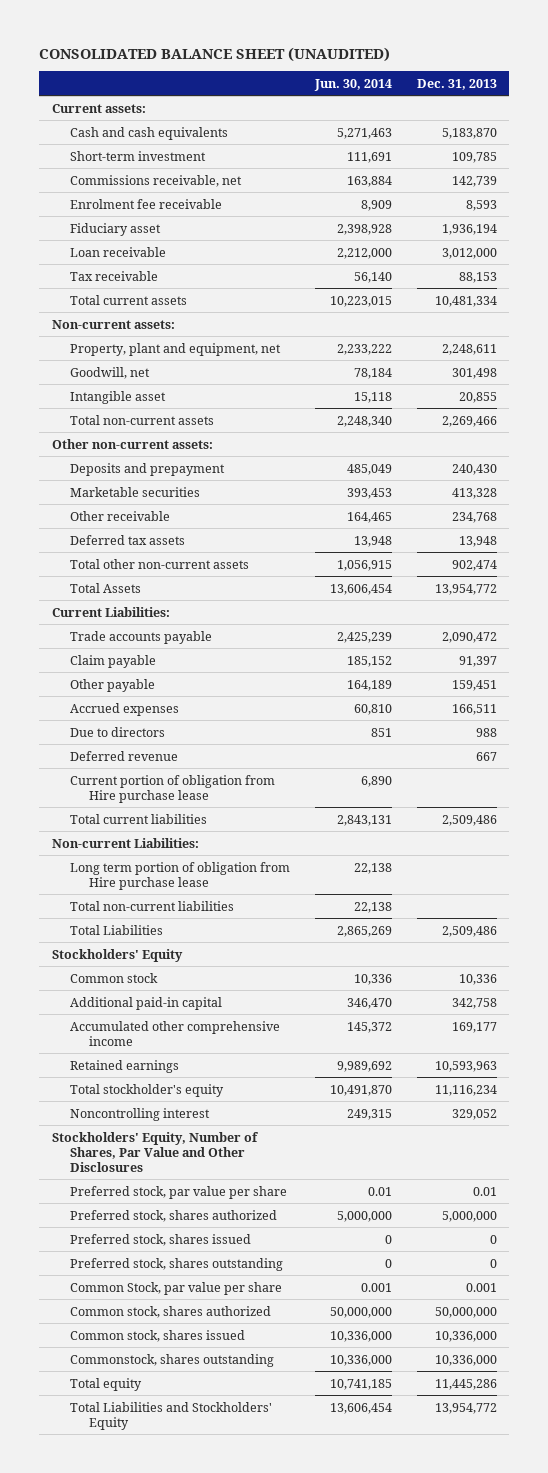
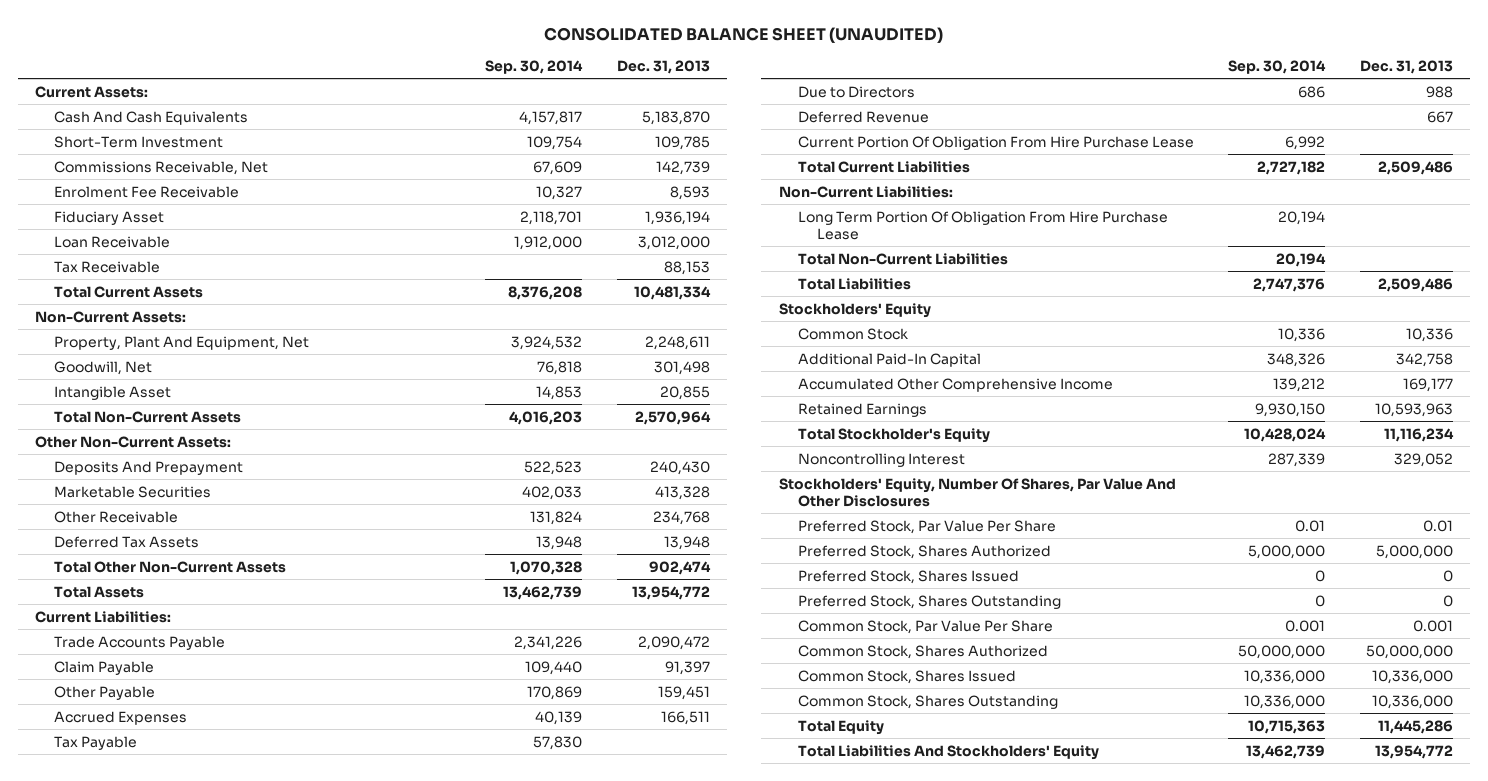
[314,78,393,91] Jun. 30, 2014 -> none
none -> [485,59,584,74] Sep. 30, 2014
[51,103,146,113] Current assets: -> [35,85,149,98] Current Assets:
[70,126,229,140] Cash and cash equivalents -> [54,110,249,125] Cash And Cash Equivalents
[70,150,207,161] Short-term investment -> [54,135,224,148] Short-Term Investment
[70,174,243,187] Commissions receivable, net -> [54,160,269,175] Commissions Receivable, Net
[70,198,223,209] Enrolment fee receivable -> [54,185,240,198] Enrolment Fee Receivable
[70,222,162,236] Fiduciary asset -> [54,210,165,225] Fiduciary Asset
[70,246,167,257] Loan receivable -> [54,235,171,248] Loan Receivable
[70,270,159,281] Tax receivable -> [54,260,161,273] Tax Receivable
[70,294,188,305] Total current assets -> [54,285,204,298] Total Current Assets
[51,319,175,329] Non-current assets: -> [35,310,187,323] Non-Current Assets:
[70,342,282,356] Property, plant and equipment, net -> [54,335,310,350] Property, Plant And Equipment, Net
[70,366,151,379] Goodwill, net -> [54,360,153,375] Goodwill, Net
[70,390,167,404] Intangible asset -> [54,385,172,400] Intangible Asset
[70,414,215,425] Total non-current assets -> [54,410,242,423] Total Non-Current Assets
[441,415,497,427] 2,269,466 -> [634,410,711,425] 2,570,964
[51,438,213,449] Other non-current assets: -> [35,435,232,448] Other Non-Current Assets:
[70,462,226,476] Deposits and prepayment -> [54,460,244,475] Deposits And Prepayment
[70,486,201,497] Marketable securities -> [54,485,212,498] Marketable Securities
[70,510,171,521] Other receivable -> [54,510,179,523] Other Receivable
[70,534,186,545] Deferred tax assets -> [54,535,200,548] Deferred Tax Assets
[70,558,250,569] Total other non-current assets -> [54,560,287,573] Total Other Non-Current Assets
[70,630,213,644] Trade accounts payable -> [54,635,226,650] Trade Accounts Payable
[70,654,157,668] Claim payable -> [54,660,155,675] Claim Payable
[70,678,156,692] Other payable -> [54,685,156,700] Other Payable
[70,702,180,716] Accrued expenses -> [54,710,188,725] Accrued Expenses
none -> [54,735,138,750] Tax Payable
[70,726,166,737] Due to directors -> [797,85,915,98] Due to Directors
[70,750,179,761] Deferred revenue -> [797,110,929,123] Deferred Revenue
[70,774,276,803] Current portion of obligation from Hire purchase lease -> [797,135,1194,150] Current Portion Of Obligation From Hire Purchase Lease
[70,813,208,824] Total current liabilities -> [797,160,970,173] Total Current Liabilities
[51,837,199,848] Non-current Liabilities: -> [778,185,953,198] Non-Current Liabilities:
[70,861,291,890] Long term portion of obligation from Hire purchase lease -> [797,210,1168,240] Long Term Portion Of Obligation From Hire Purchase Lease
[70,900,235,911] Total non-current liabilities -> [797,252,1008,265] Total Non-Current Liabilities
[70,972,159,983] Common stock -> [797,327,908,340] Common Stock
[70,996,223,1010] Additional paid-in capital -> [797,352,981,367] Additional Paid-In Capital
[70,1020,281,1046] Accumulated other comprehensive income -> [797,377,1113,392] Accumulated Other Comprehensive Income
[70,1059,180,1073] Retained earnings -> [797,402,927,417] Retained Earnings
[70,1083,225,1097] Total stockholder's equity -> [797,427,990,443] Total Stockholder's Equity
[70,1107,211,1121] Noncontrolling interest -> [797,452,965,467] Noncontrolling Interest
[51,1131,259,1172] Stockholders' Equity, Number of Shares, Par Value and Other Disclosures -> [778,477,1176,507] Stockholders' Equity, Number Of Shares, Par Value And Other Disclosures
[70,1185,288,1199] Preferred stock, par value per share -> [797,519,1056,534] Preferred Stock, Par Value Per Share
[70,1209,278,1222] Preferred stock, shares authorized -> [797,544,1051,559] Preferred Stock, Shares Authorized
[70,1233,252,1246] Preferred stock, shares issued -> [797,569,1019,584] Preferred Stock, Shares Issued
[70,1257,284,1271] Preferred stock, shares outstanding -> [797,594,1061,609] Preferred Stock, Shares Outstanding
[70,1281,283,1295] Common Stock, par value per share -> [797,619,1053,634] Common Stock, Par Value Per Share
[70,1305,272,1318] Common stock, shares authorized -> [797,644,1048,659] Common Stock, Shares Authorized
[70,1329,246,1342] Common stock, shares issued -> [797,669,1016,684] Common Stock, Shares Issued
[70,1353,275,1367] Commonstock, shares outstanding -> [797,694,1058,709] Common Stock, Shares Outstanding
[70,1377,143,1391] Total equity -> [797,719,884,735] Total Equity
[70,1401,273,1430] Total Liabilities and Stockholders' Equity -> [797,744,1099,760] Total Liabilities And Stockholders' Equity

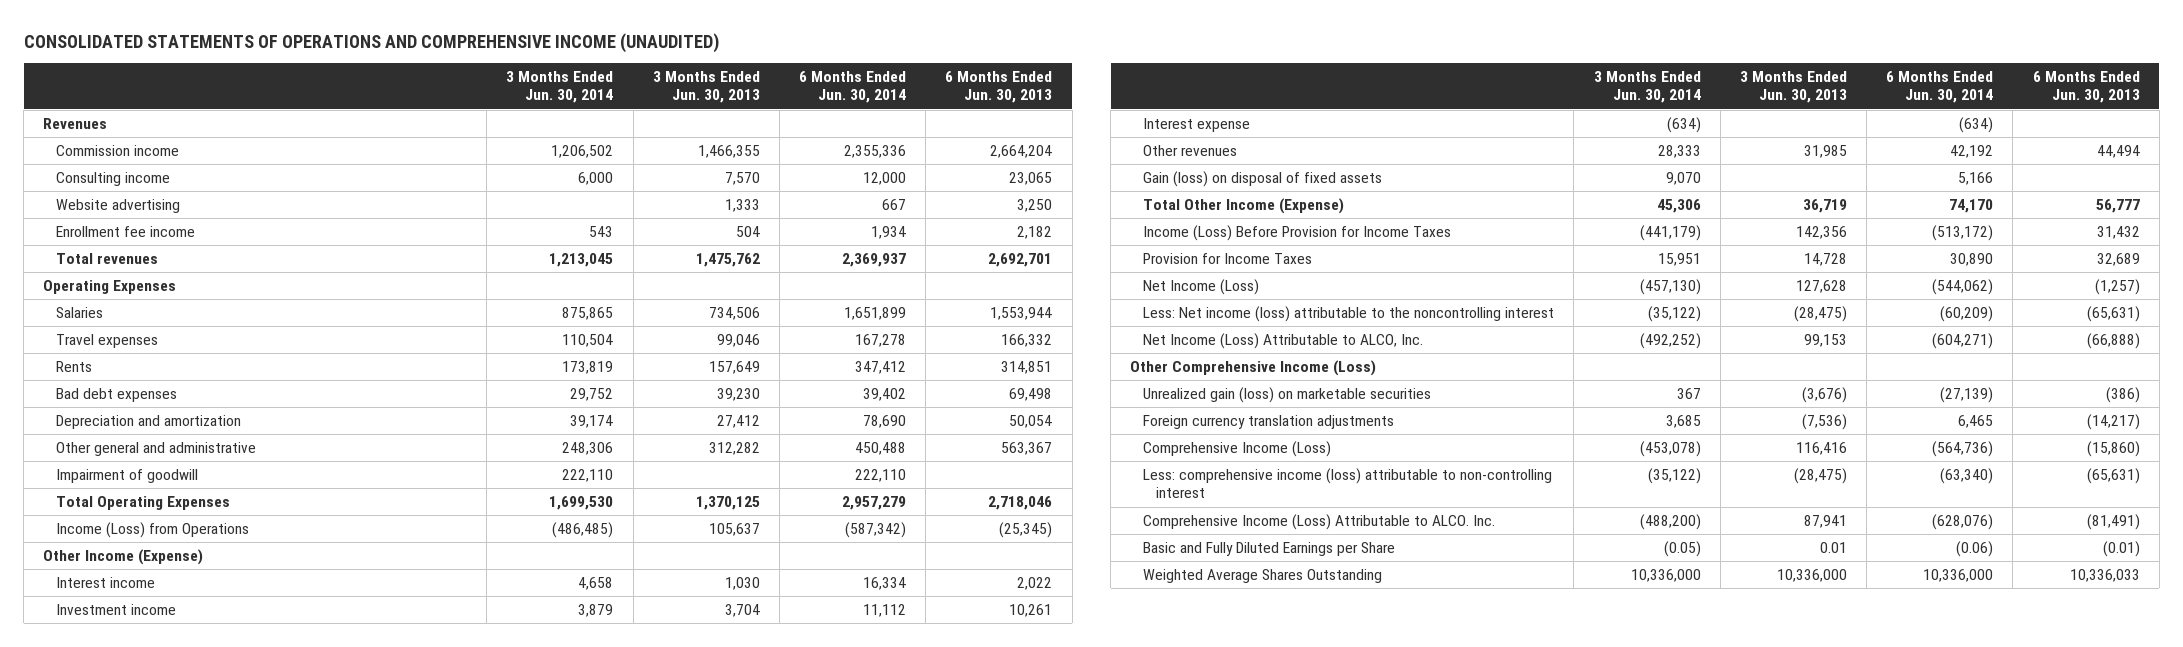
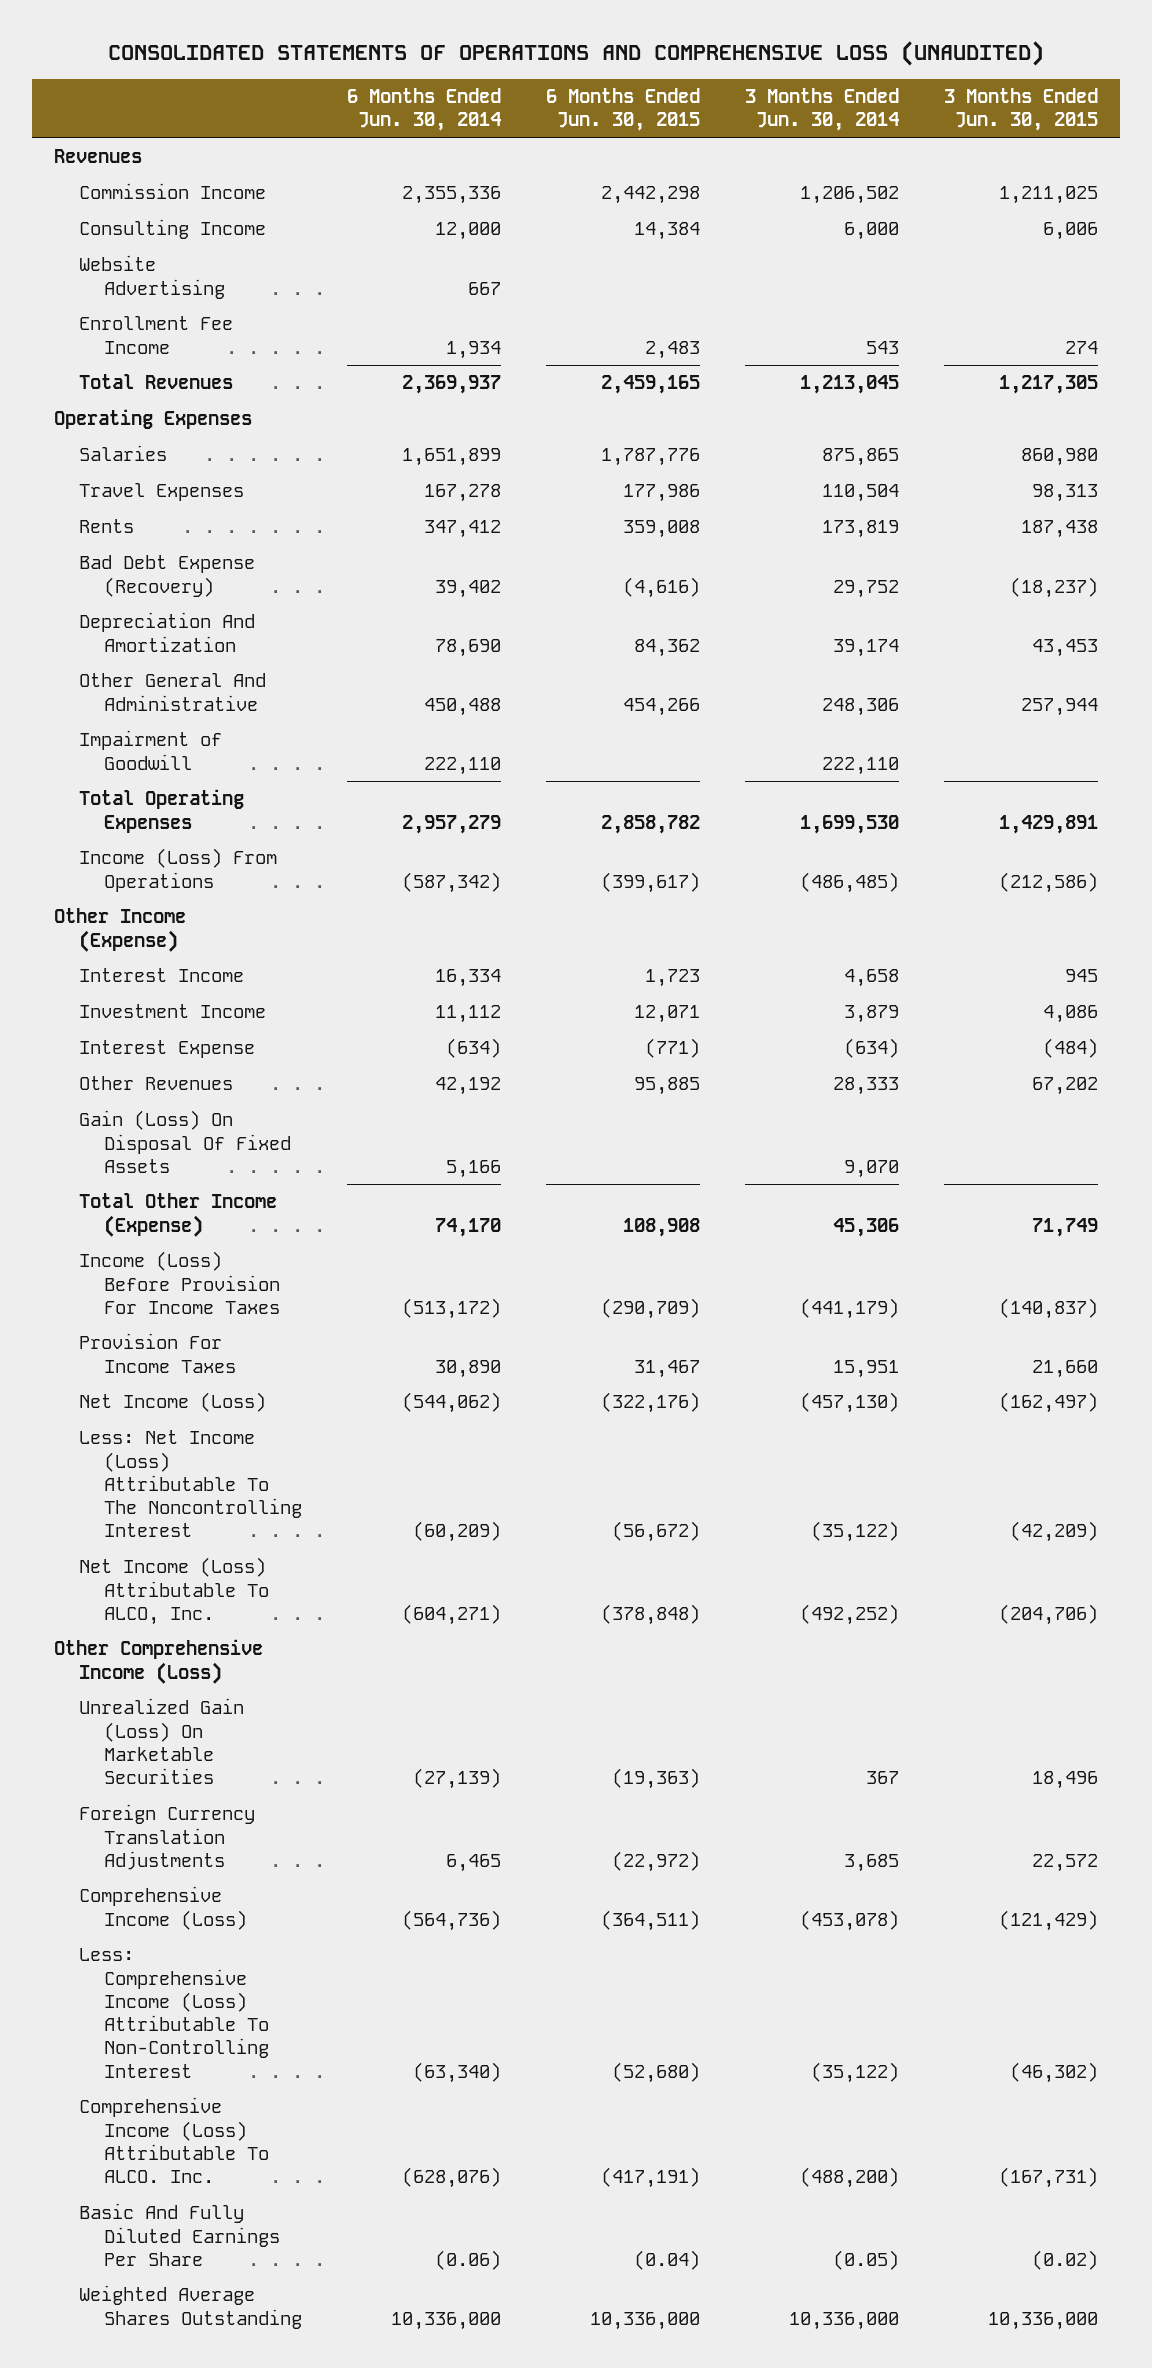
[23,32,719,53] CONSOLIDATED STATEMENTS OF OPERATIONS AND COMPREHENSIVE INCOME (UNAUDITED) -> [107,41,1044,67] CONSOLIDATED STATEMENTS OF OPERATIONS AND COMPREHENSIVE LOSS (UNAUDITED)
[652,71,760,104] 3 Months Ended Jun. 30, 2013 -> none
[945,71,1053,104] 6 Months Ended Jun. 30, 2013 -> none
none -> [545,88,700,132] 6 Months Ended Jun. 30, 2015
none -> [943,88,1098,132] 3 Months Ended Jun. 30, 2015
[56,145,180,157] Commission income -> [79,183,267,200] Commission Income
[56,172,171,187] Consulting income -> [79,219,267,240] Consulting Income
[56,199,181,214] Website advertising -> [79,255,226,299] Website Advertising
[56,226,196,238] Enrollment fee income -> [79,316,234,354] Enrollment Fee Income
[56,253,159,265] Total revenues -> [79,374,234,390] Total Revenues
[56,334,159,349] Travel expenses -> [79,483,245,502] Travel Expenses
[56,388,178,403] Bad debt expenses -> [79,555,256,597] Bad Debt Expense (Recovery)
[56,415,242,430] Depreciation and amortization -> [79,612,256,652] Depreciation And Amortization
[56,442,257,457] Other general and administrative -> [79,673,267,711] Other General And Administrative
[56,469,199,484] Impairment of goodwill -> [79,730,223,770] Impairment of Goodwill
[56,522,250,539] Income (Loss) from Operations -> [79,848,278,892] Income (Loss) From Operations
[56,577,156,589] Interest income -> [79,968,245,983] Interest Income
[56,604,177,616] Investment income -> [79,1004,267,1019] Investment Income
[1143,118,1251,133] Interest expense -> [79,1040,256,1059] Interest Expense
[1143,145,1238,157] Other revenues -> [79,1076,234,1091] Other Revenues
[1143,171,1383,188] Gain (loss) on disposal of fixed assets -> [79,1110,292,1173] Gain (Loss) On Disposal Of Fixed Assets
[1143,225,1452,242] Income (Loss) Before Provision for Income Taxes -> [79,1251,281,1314] Income (Loss) Before Provision For Income Taxes
[1143,253,1313,265] Provision for Income Taxes -> [79,1333,237,1373] Provision For Income Taxes
[1143,306,1555,323] Less: Net income (loss) attributable to the noncontrolling interest -> [79,1430,303,1538] Less: Net Income (Loss) Attributable To The Noncontrolling Interest
[1143,333,1424,350] Net Income (Loss) Attributable to ALCO, Inc. -> [79,1557,270,1625] Net Income (Loss) Attributable To ALCO, Inc.
[1143,387,1432,404] Unrealized gain (loss) on marketable securities -> [79,1698,245,1785] Unrealized Gain (Loss) On Marketable Securities
[1143,415,1395,430] Foreign currency translation adjustments -> [79,1804,256,1870] Foreign Currency Translation Adjustments
[1143,468,1553,499] Less: comprehensive income (loss) attributable to non-controlling interest -> [79,1948,270,2078] Less: Comprehensive Income (Loss) Attributable To Non-Controlling Interest
[1143,514,1496,531] Comprehensive Income (Loss) Attributable to ALCO. Inc. -> [79,2097,270,2184] Comprehensive Income (Loss) Attributable To ALCO. Inc.
[1143,542,1396,557] Basic and Fully Diluted Earnings per Share -> [79,2203,281,2266] Basic And Fully Diluted Earnings Per Share

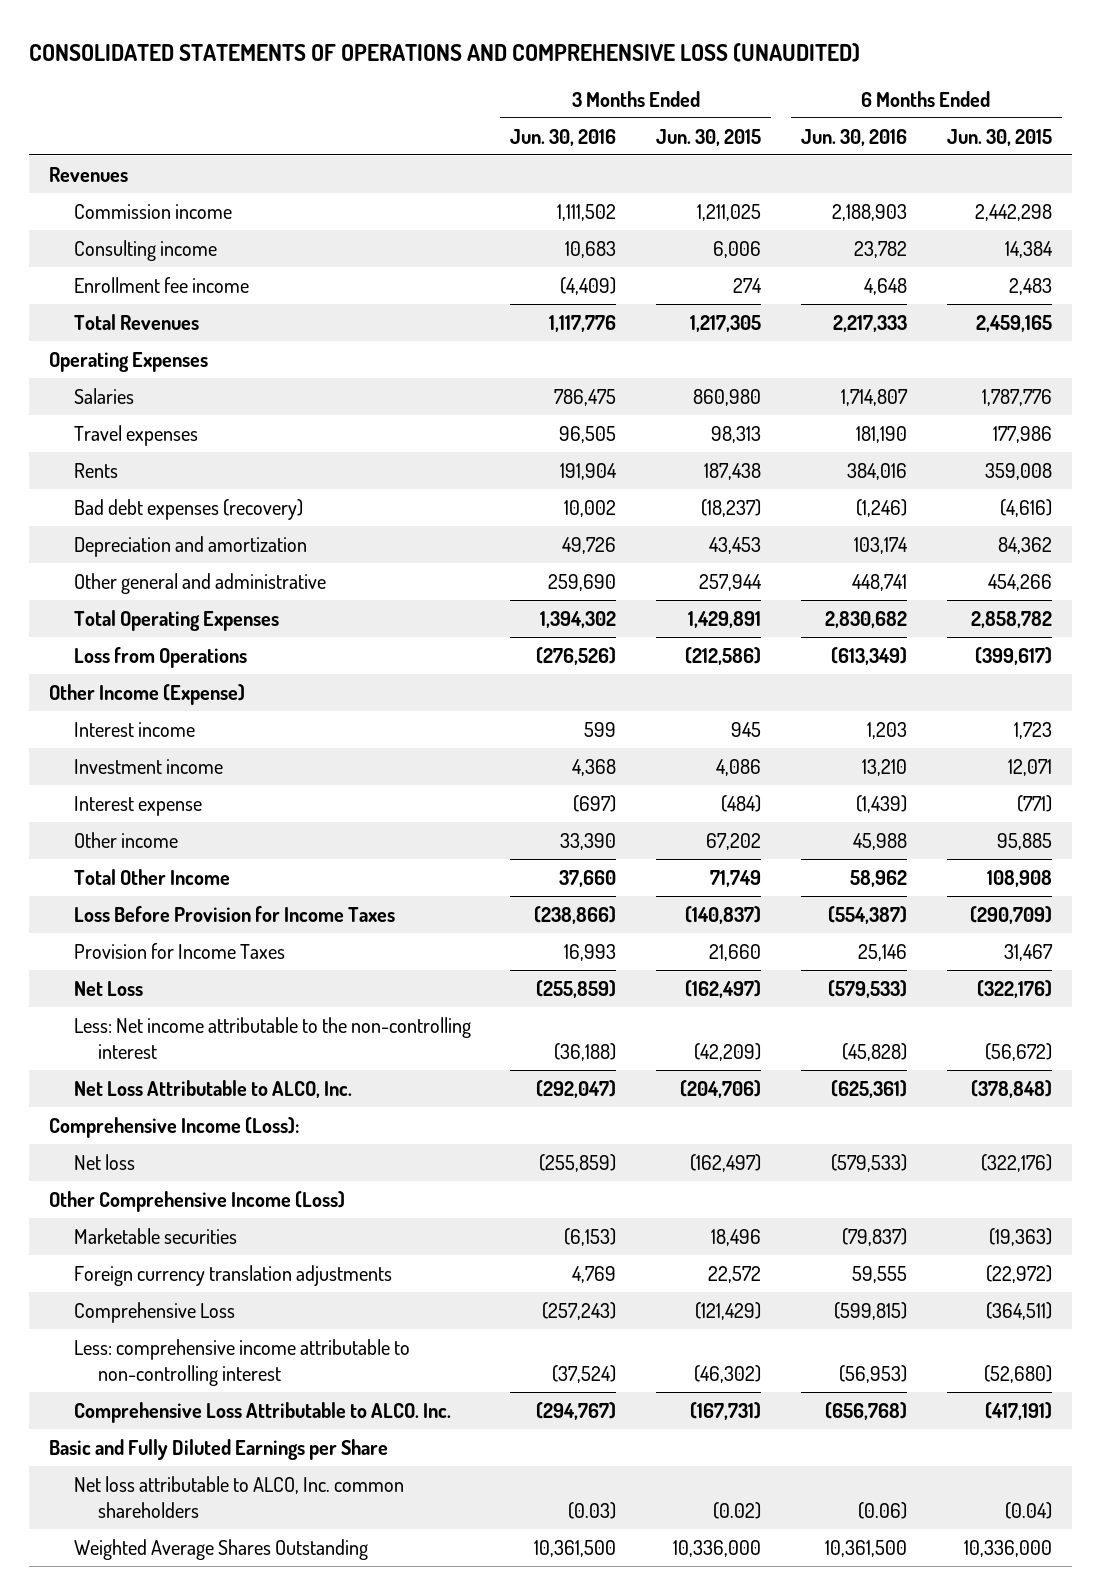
[346,88,501,132] 6 Months Ended Jun. 30, 2014 -> none
[744,88,899,132] 3 Months Ended Jun. 30, 2014 -> none
none -> [510,128,617,146] Jun. 30, 2016
none -> [801,128,908,146] Jun. 30, 2016
[79,255,226,299] Website Advertising -> none
[79,183,267,200] Commission Income -> [73,203,232,219] Commission income
[79,219,267,240] Consulting Income -> [73,239,217,261] Consulting income
[79,316,234,354] Enrollment Fee Income -> [73,276,249,293] Enrollment fee income
[79,483,245,502] Travel Expenses -> [73,424,198,446] Travel expenses
[79,730,223,770] Impairment of Goodwill -> none
[79,555,256,597] Bad Debt Expense (Recovery) -> [73,498,303,520] Bad debt expenses (recovery)
[79,612,256,652] Depreciation And Amortization -> [73,535,307,557] Depreciation and amortization
[79,673,267,711] Other General And Administrative -> [73,572,326,594] Other general and administrative
[79,848,278,892] Income (Loss) From Operations -> [73,646,247,668] Loss from Operations
[79,1110,292,1173] Gain (Loss) On Disposal Of Fixed Assets -> none
[79,968,245,983] Interest Income -> [73,721,195,737] Interest income
[79,1004,267,1019] Investment Income -> [73,758,223,774] Investment income
[79,1040,256,1059] Interest Expense -> [73,795,202,816] Interest expense
[79,1076,234,1091] Other Revenues -> [73,831,178,848] Other income
[79,1193,278,1237] Total Other Income (Expense) -> [73,868,230,885] Total Other Income
[79,1251,281,1314] Income (Loss) Before Provision For Income Taxes -> [73,905,395,922] Loss Before Provision for Income Taxes
[79,1333,237,1373] Provision For Income Taxes -> [73,942,285,959] Provision for Income Taxes
[79,1392,267,1413] Net Income (Loss) -> [73,980,143,996] Net Loss
[79,1430,303,1538] Less: Net Income (Loss) Attributable To The Noncontrolling Interest -> [73,1016,471,1059] Less: Net income attributable to the non-controlling interest
[79,1557,270,1625] Net Income (Loss) Attributable To ALCO, Inc. -> [73,1079,352,1098] Net Loss Attributable to ALCO, Inc.
none -> [49,1116,300,1138] Comprehensive Income (Loss):
none -> [73,1153,135,1170] Net loss
[79,1698,245,1785] Unrealized Gain (Loss) On Marketable Securities -> [73,1227,237,1244] Marketable securities
[79,1804,256,1870] Foreign Currency Translation Adjustments -> [73,1264,392,1286] Foreign currency translation adjustments
[79,1886,248,1930] Comprehensive Income (Loss) -> [73,1301,235,1323] Comprehensive Loss
[79,1948,270,2078] Less: Comprehensive Income (Loss) Attributable To Non-Controlling Interest -> [73,1338,410,1386] Less: comprehensive income attributable to non-controlling interest
[79,2097,270,2184] Comprehensive Income (Loss) Attributable To ALCO. Inc. -> [73,1401,451,1423] Comprehensive Loss Attributable to ALCO. Inc.
none -> [49,1438,389,1460] Basic and Fully Diluted Earnings per Share
[79,2203,281,2266] Basic And Fully Diluted Earnings Per Share -> [73,1475,404,1518] Net loss attributable to ALCO, Inc. common shareholders

